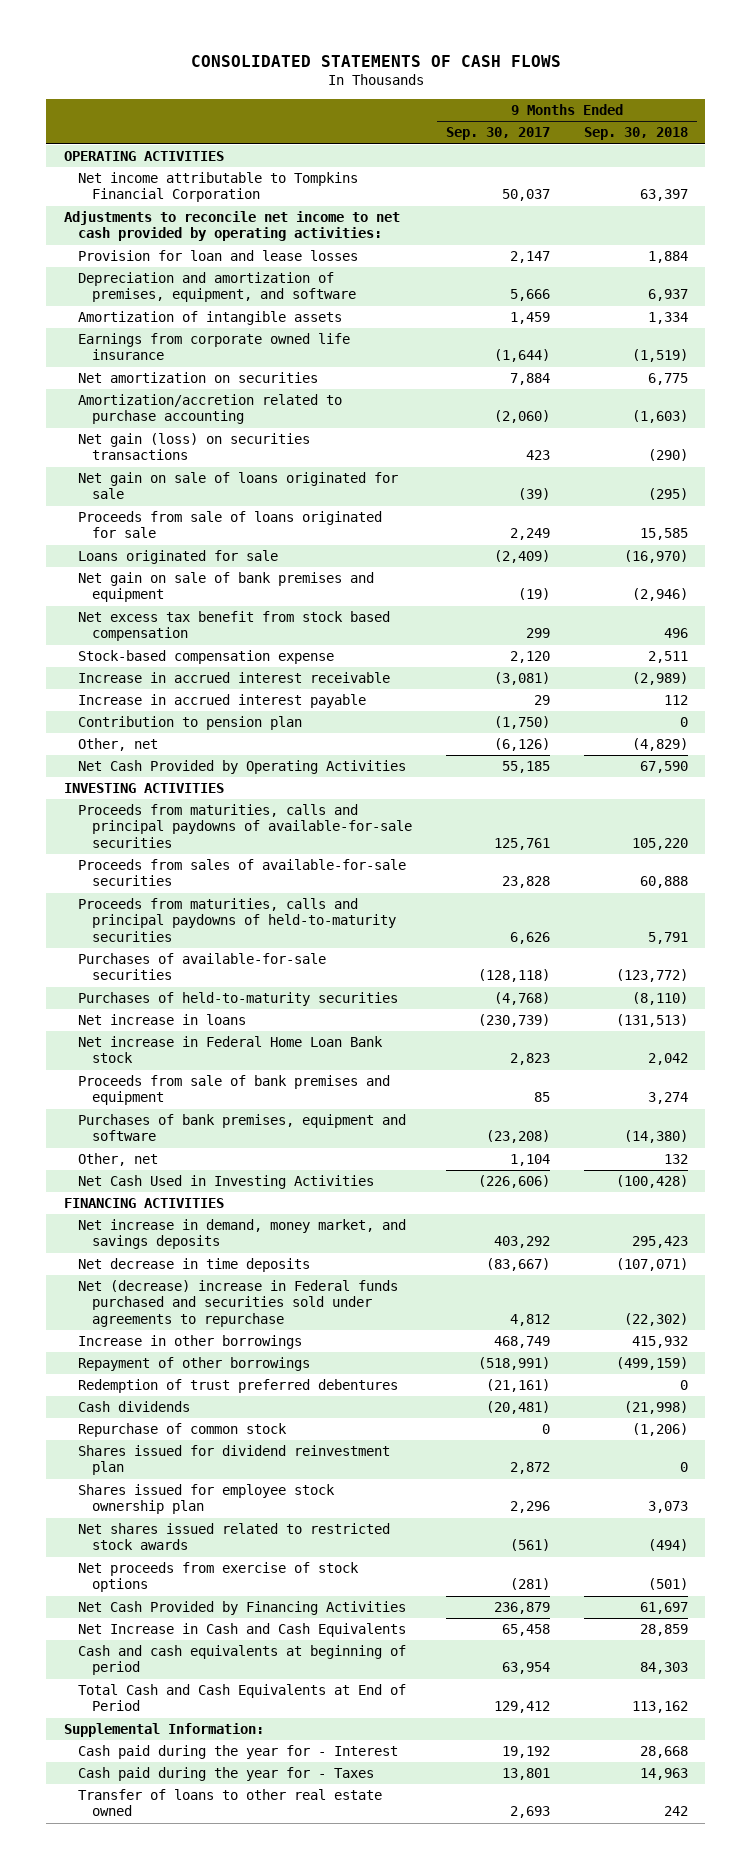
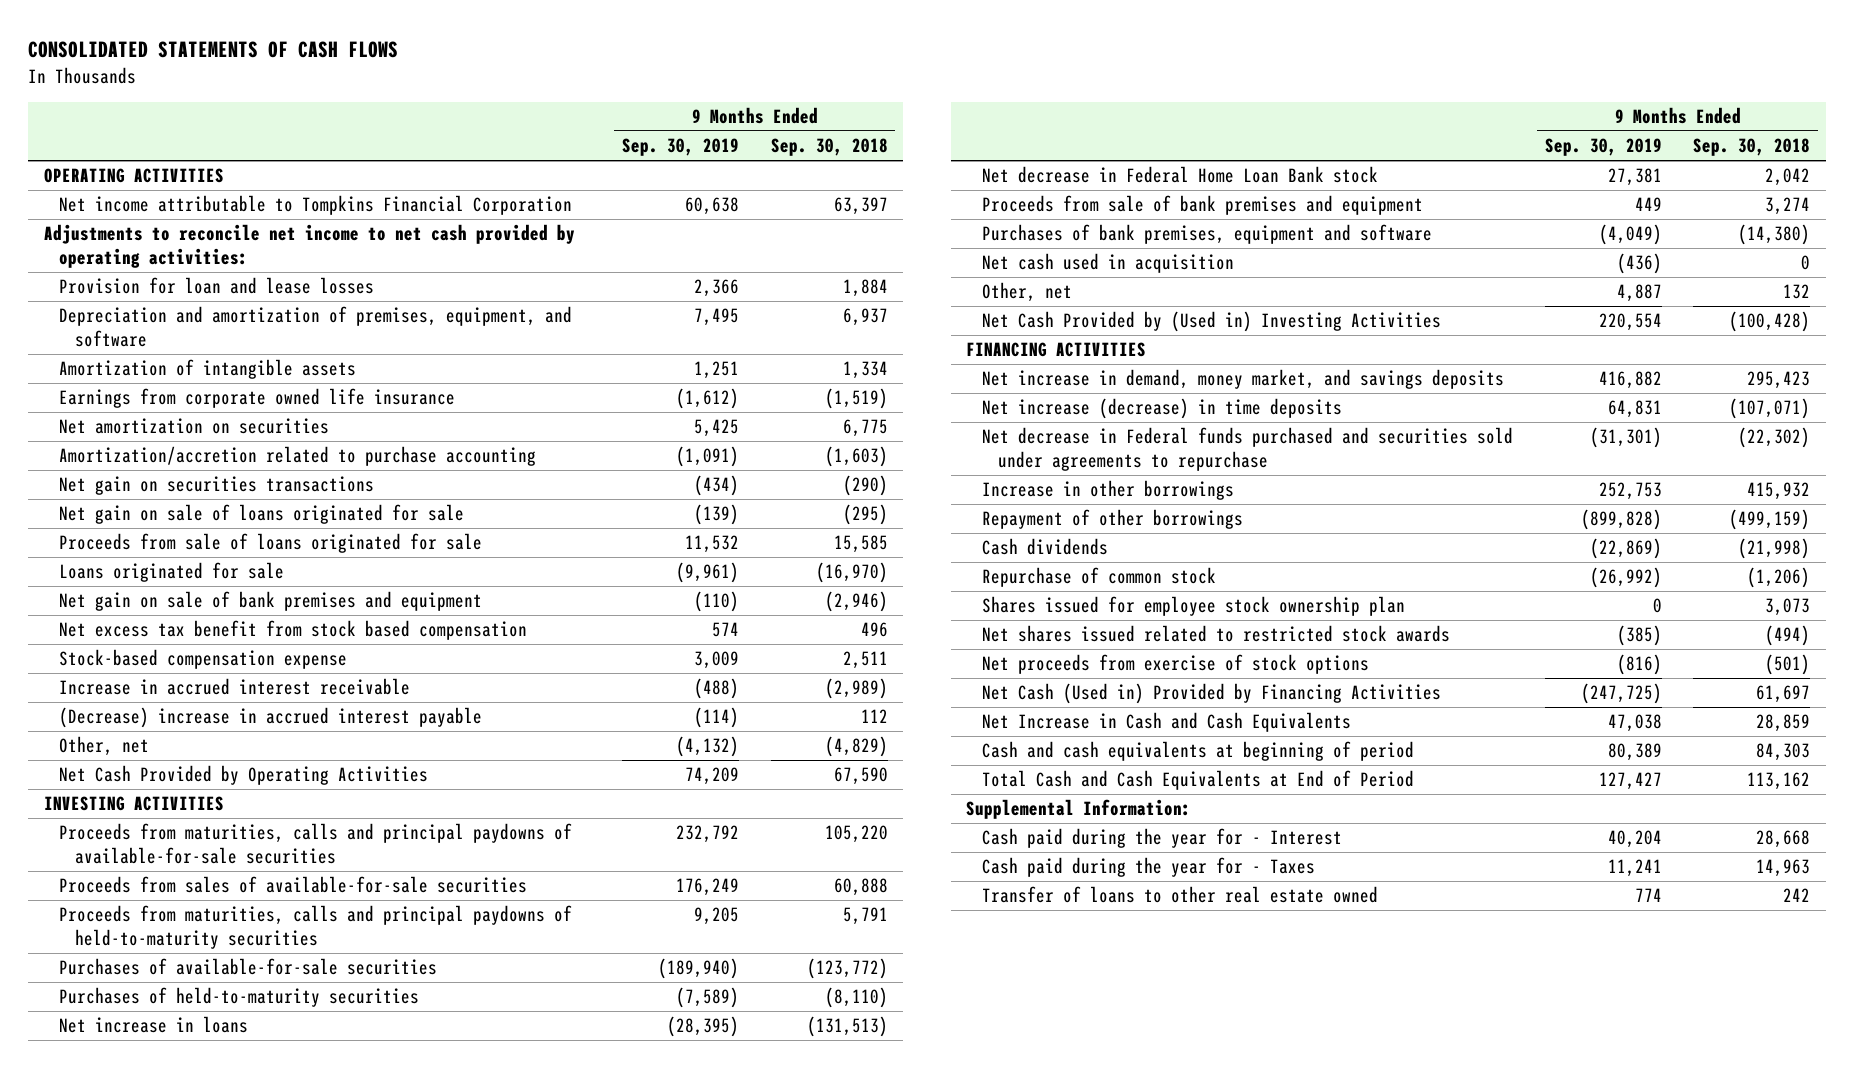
[445,127,550,141] Sep. 30, 2017 -> none
none -> [621,138,739,157] Sep. 30, 2019
[77,433,310,461] Net gain (loss) on securities transactions -> [59,476,375,496] Net gain on securities transactions
[77,716,302,731] Contribution to pension plan -> none
[77,694,366,709] Increase in accrued interest payable -> [59,707,483,729] (Decrease) increase in accrued interest payable
[77,1036,383,1064] Net increase in Federal Home Loan Bank stock -> [982,166,1379,184] Net decrease in Federal Home Loan Bank stock
none -> [982,253,1235,274] Net cash used in acquisition
[77,1175,374,1190] Net Cash Used in Investing Activities -> [982,311,1442,333] Net Cash Provided by (Used in) Investing Activities
[77,1258,310,1273] Net decrease in time deposits -> [982,398,1343,420] Net increase (decrease) in time deposits
[77,1280,398,1327] Net (decrease) increase in Federal funds purchased and securities sold under agreements to repurchase -> [982,427,1514,472] Net decrease in Federal funds purchased and securities sold under agreements to repurchase
[77,1379,398,1394] Redemption of trust preferred debentures -> none
[77,1445,390,1476] Shares issued for dividend reinvestment plan -> none
[77,1601,406,1616] Net Cash Provided by Financing Activities -> [982,683,1442,705] Net Cash (Used in) Provided by Financing Activities

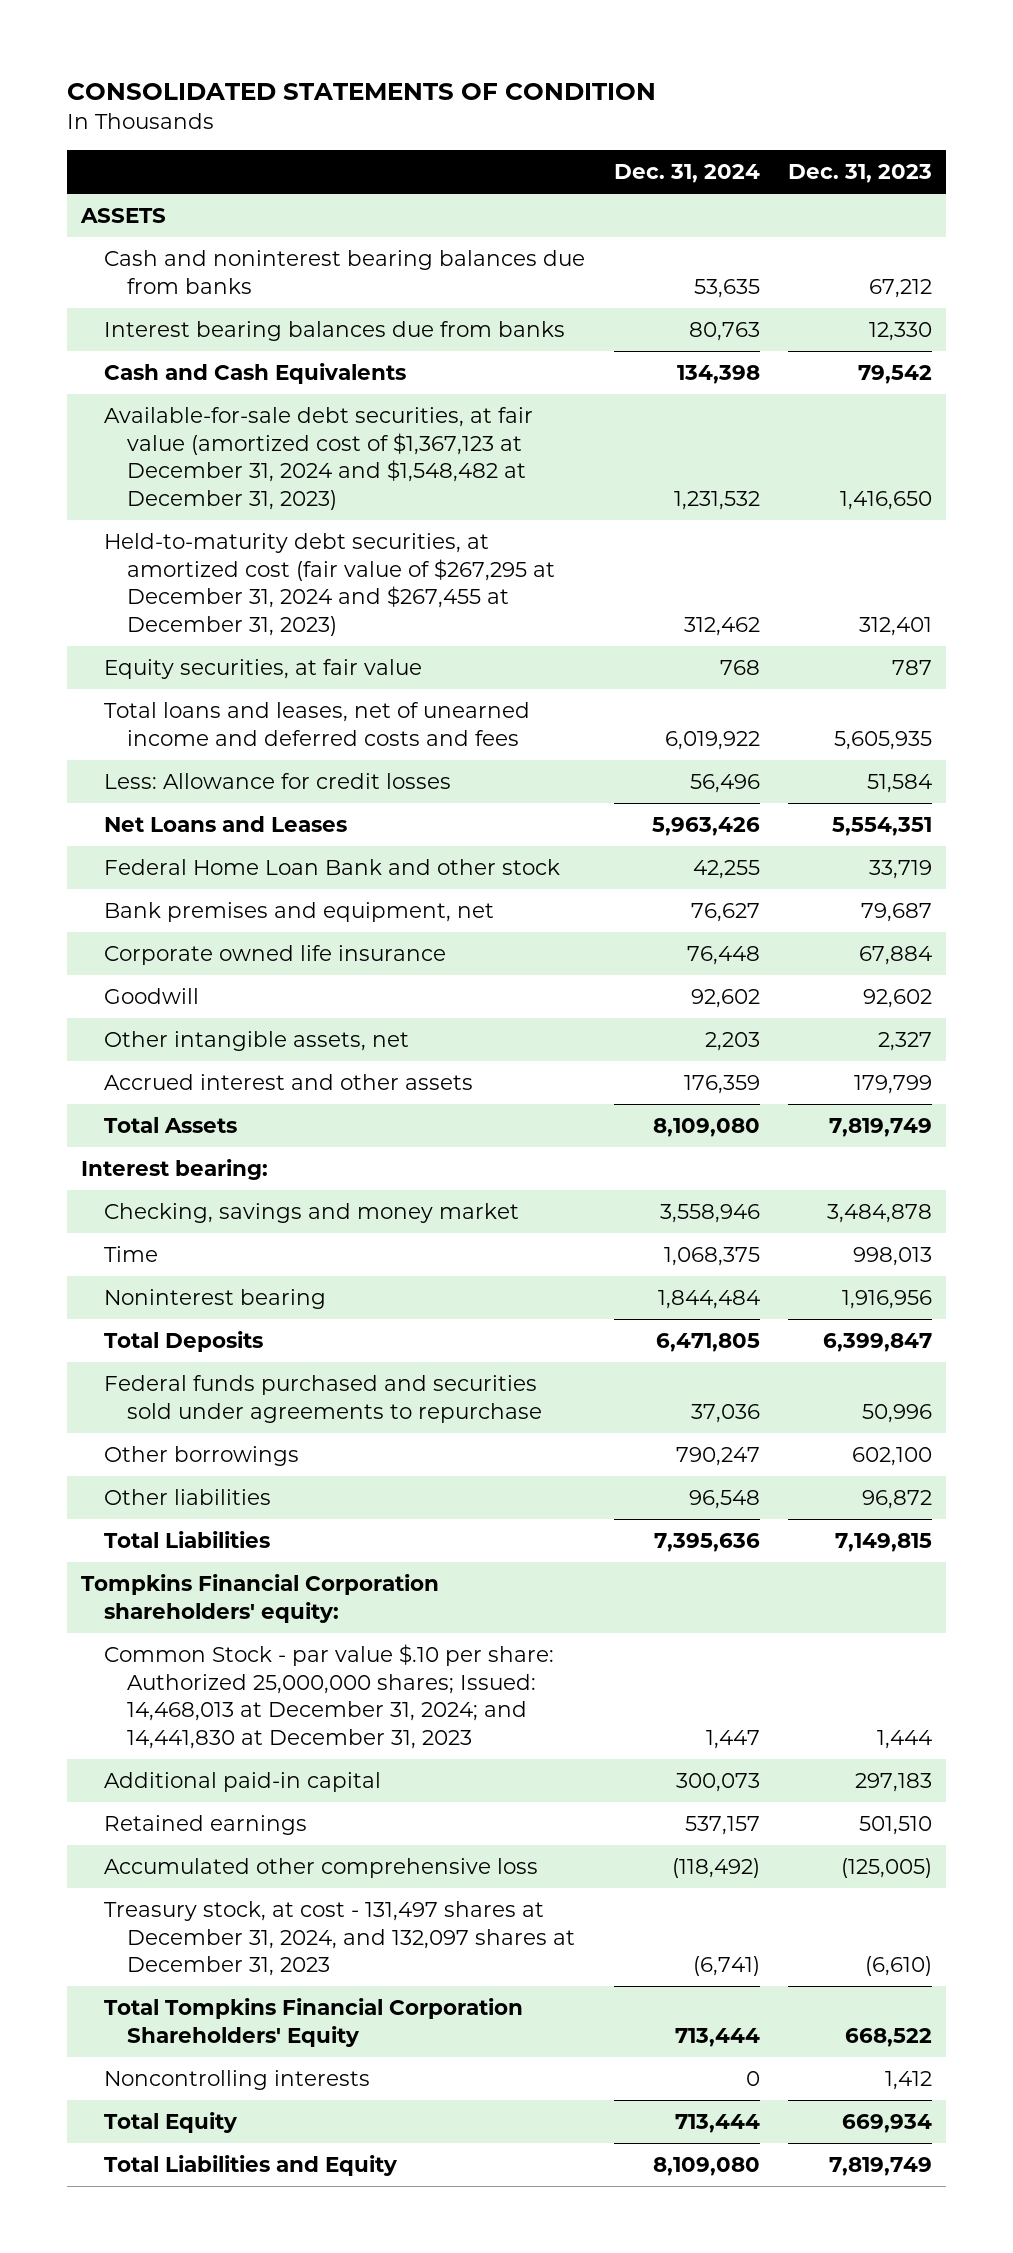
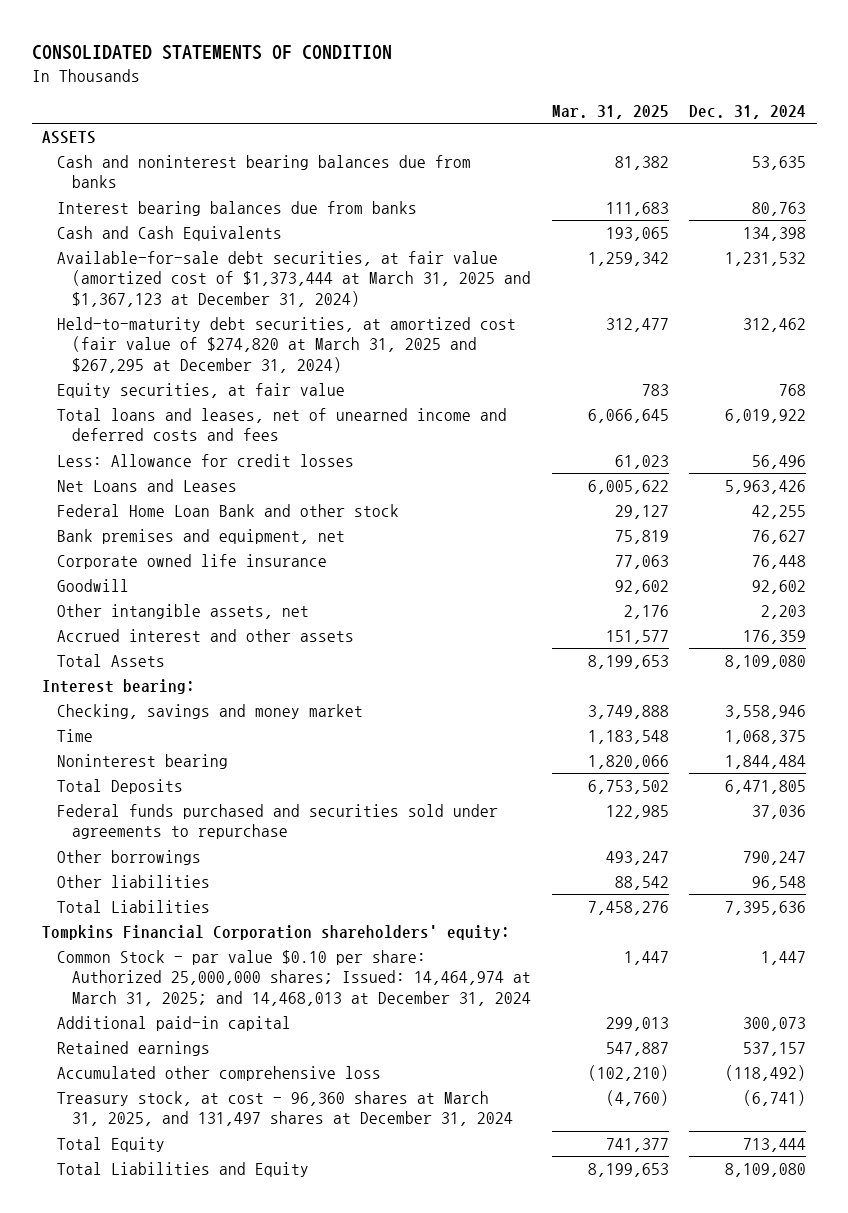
[788,164,933,184] Dec. 31, 2023 -> none
none -> [551,104,669,119] Mar. 31, 2025
[104,407,534,510] Available-for-sale debt securities, at fair value (amortized cost of $1,367,123 at December 31, 2024 and $1,548,482 at December 31, 2023) -> [56,251,532,307] Available-for-sale debt securities, at fair value (amortized cost of $1,373,444 at March 31, 2025 and $1,367,123 at December 31, 2024)
[104,533,555,636] Held-to-maturity debt securities, at amortized cost (fair value of $267,295 at December 31, 2024 and $267,455 at December 31, 2023) -> [56,317,516,373] Held-to-maturity debt securities, at amortized cost (fair value of $274,820 at March 31, 2025 and $267,295 at December 31, 2024)
[104,1644,555,1749] Common Stock - par value $.10 per share: Authorized 25,000,000 shares; Issued: 14,468,013 at December 31, 2024; and 14,441,830 at December 31, 2023 -> [56,950,532,1006] Common Stock - par value $0.10 per share: Authorized 25,000,000 shares; Issued: 14,464,974 at March 31, 2025; and 14,468,013 at December 31, 2024
[104,1998,524,2047] Total Tompkins Financial Corporation Shareholders' Equity -> none
[104,2070,371,2091] Noncontrolling interests -> none
[104,1901,575,1977] Treasury stock, at cost - 131,497 shares at December 31, 2024, and 132,097 shares at December 31, 2023 -> [56,1091,514,1127] Treasury stock, at cost - 96,360 shares at March 31, 2025, and 131,497 shares at December 31, 2024

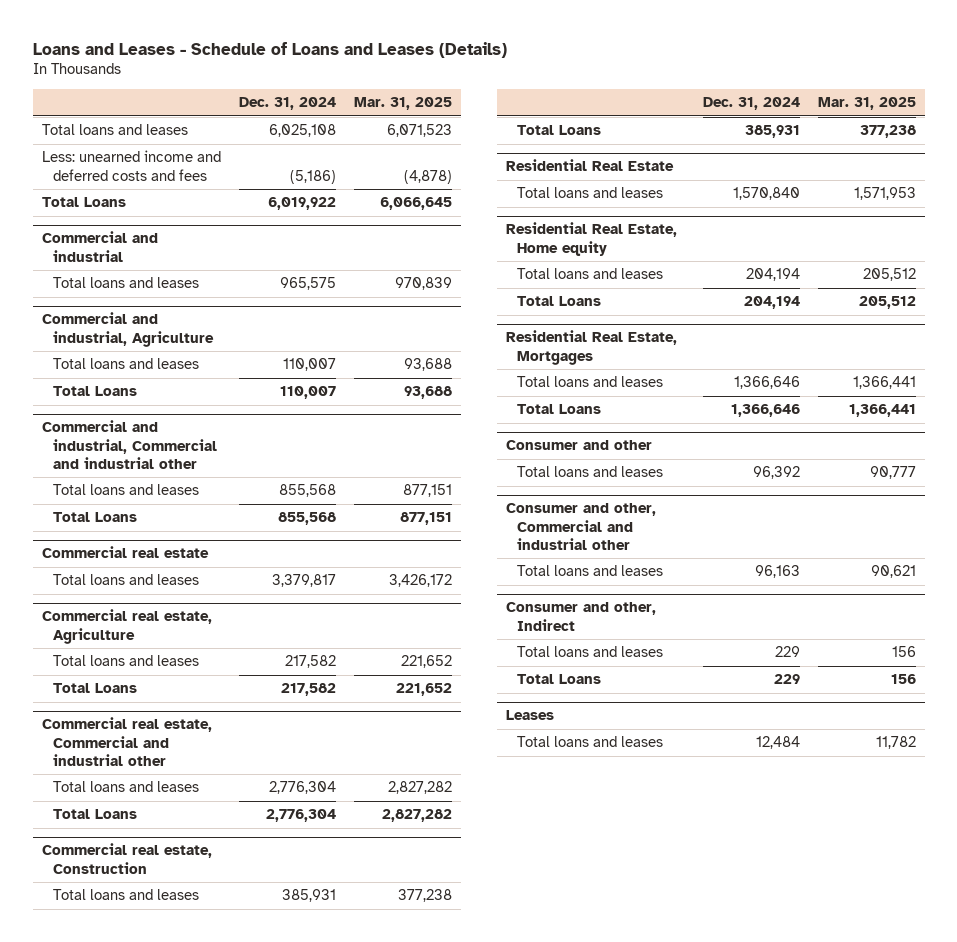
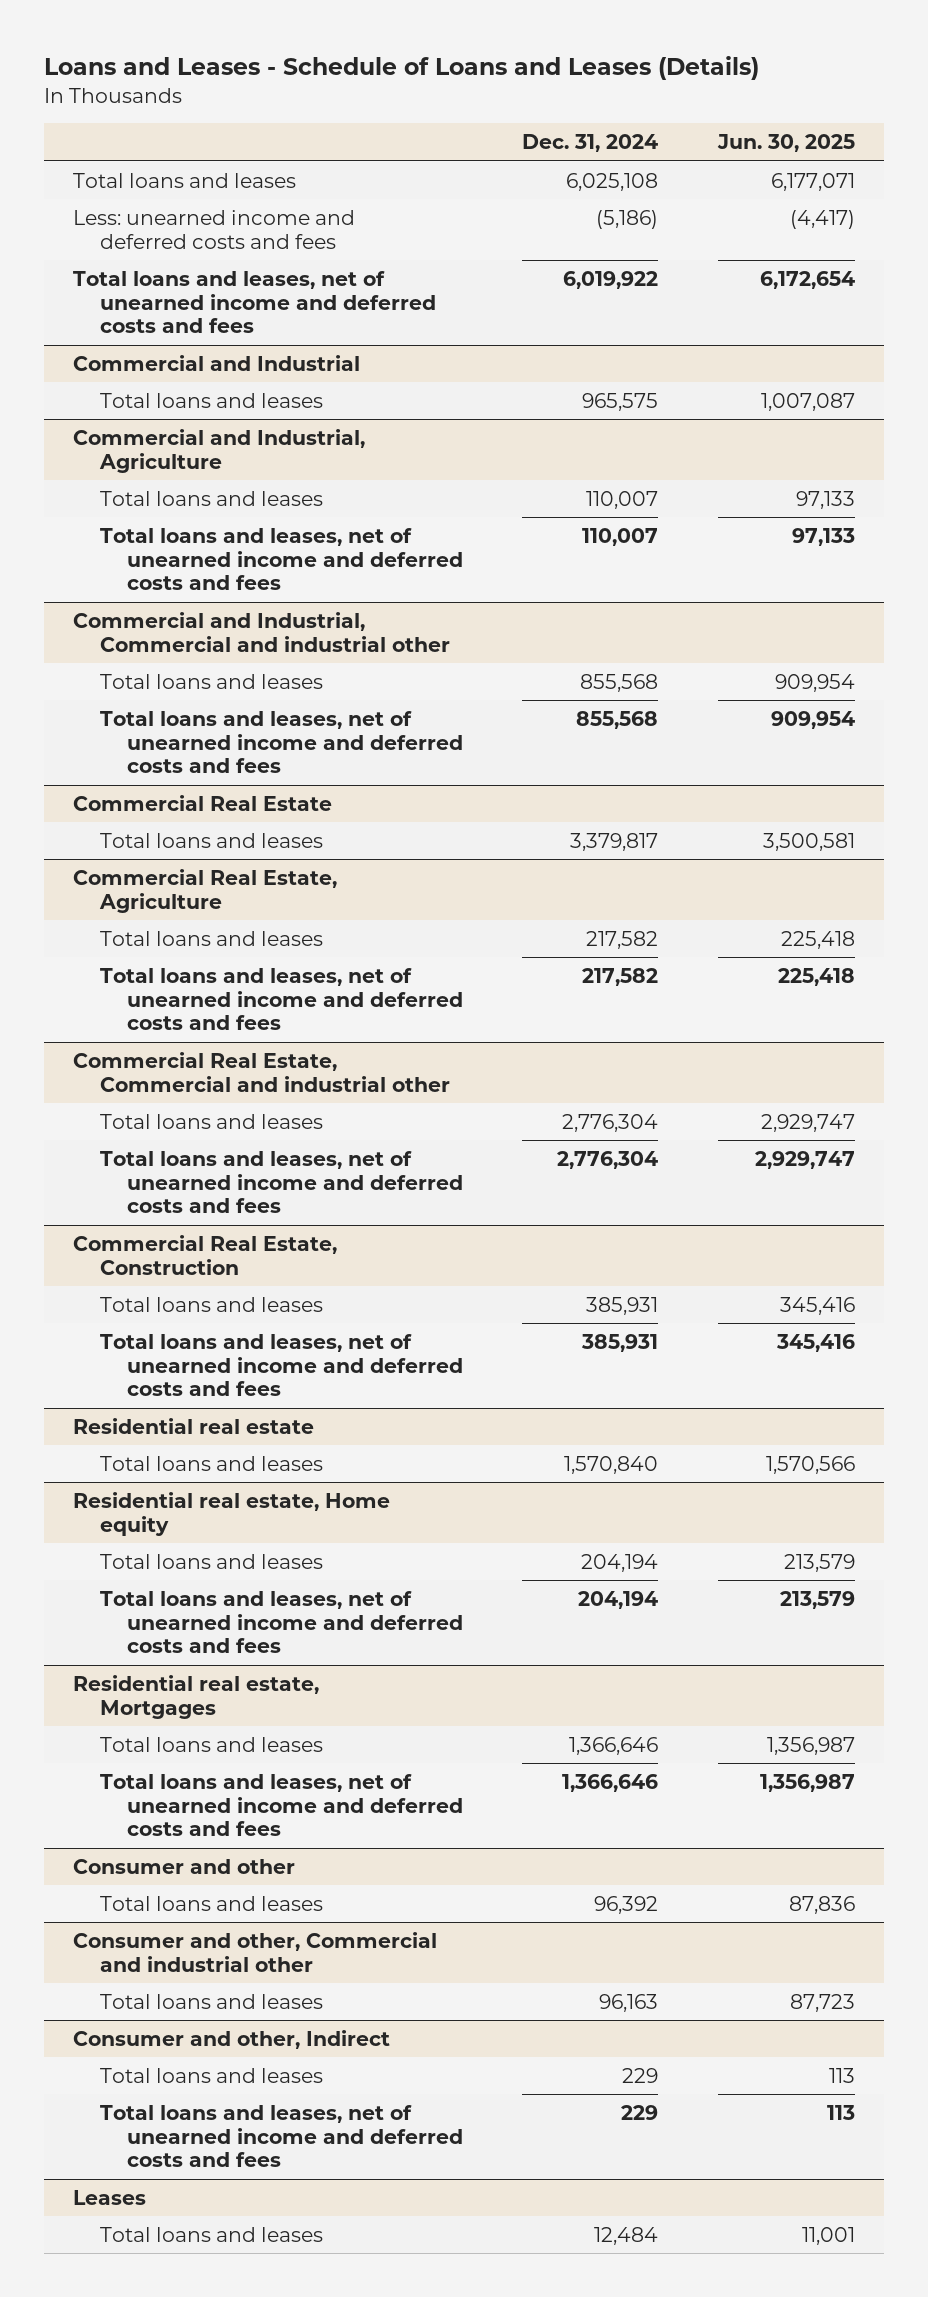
[353,97,452,111] Mar. 31, 2025 -> none
none -> [716,134,855,153] Jun. 30, 2025
[41,197,126,208] Total Loans -> [73,270,437,334] Total loans and leases, net of unearned income and deferred costs and fees
[41,231,158,262] Commercial and industrial -> [73,354,361,371] Commercial and Industrial
[41,312,215,347] Commercial and industrial, Agriculture -> [73,428,366,473] Commercial and Industrial, Agriculture
[53,386,138,397] Total Loans -> [100,527,464,591] Total loans and leases, net of unearned income and deferred costs and fees
[41,420,218,469] Commercial and industrial, Commercial and industrial other -> [73,611,451,652] Commercial and Industrial, Commercial and industrial other
[53,512,138,523] Total Loans -> [100,710,464,774] Total loans and leases, net of unearned income and deferred costs and fees
[41,546,209,559] Commercial real estate -> [73,794,333,811] Commercial Real Estate
[41,609,212,644] Commercial real estate, Agriculture -> [73,868,338,913] Commercial Real Estate, Agriculture
[53,683,138,694] Total Loans -> [100,967,464,1031] Total loans and leases, net of unearned income and deferred costs and fees
[41,717,212,766] Commercial real estate, Commercial and industrial other -> [73,1051,451,1092] Commercial Real Estate, Commercial and industrial other
[53,809,138,820] Total Loans -> [100,1150,464,1214] Total loans and leases, net of unearned income and deferred costs and fees
[41,843,212,874] Commercial real estate, Construction -> [73,1234,338,1275] Commercial Real Estate, Construction
[516,125,601,136] Total Loans -> [100,1333,464,1397] Total loans and leases, net of unearned income and deferred costs and fees
[505,159,674,172] Residential Real Estate -> [73,1417,315,1434] Residential real estate
[505,222,677,256] Residential Real Estate, Home equity -> [73,1491,391,1536] Residential real estate, Home equity
[516,296,601,307] Total Loans -> [100,1590,464,1654] Total loans and leases, net of unearned income and deferred costs and fees
[505,330,677,365] Residential Real Estate, Mortgages -> [73,1674,320,1719] Residential real estate, Mortgages
[516,404,601,415] Total Loans -> [100,1773,464,1837] Total loans and leases, net of unearned income and deferred costs and fees
[516,674,601,685] Total Loans -> [100,2104,464,2168] Total loans and leases, net of unearned income and deferred costs and fees

